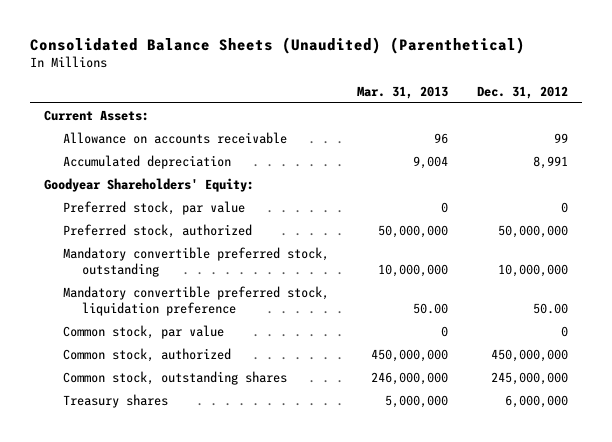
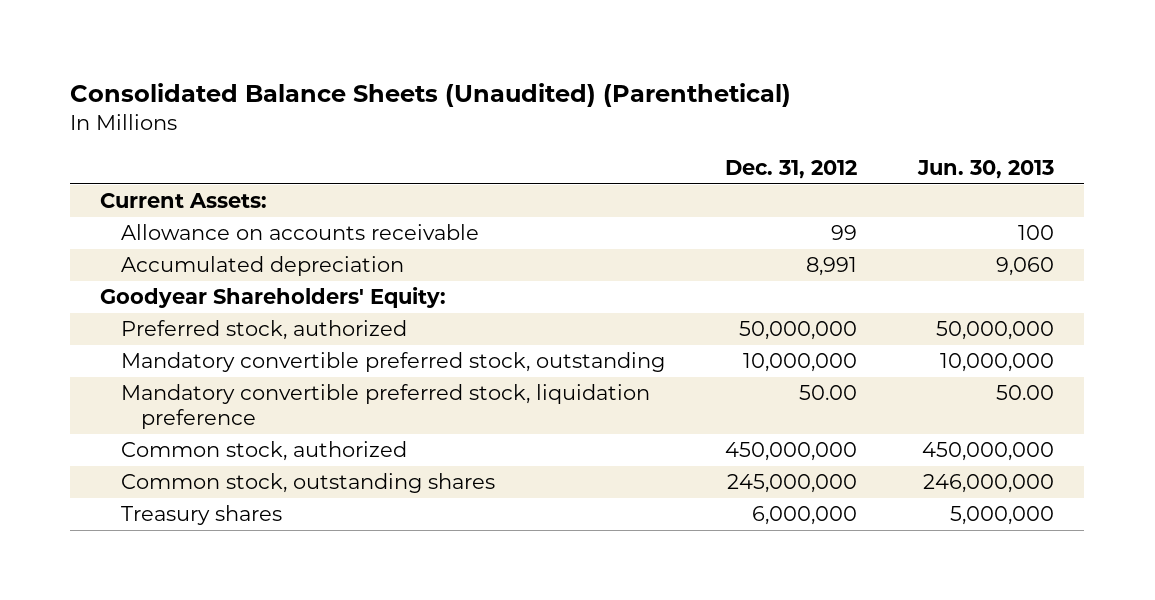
[357,85,449,99] Mar. 31, 2013 -> none
none -> [917,159,1055,179] Jun. 30, 2013
[62,200,245,215] Preferred stock, par value -> none
[62,324,224,339] Common stock, par value -> none

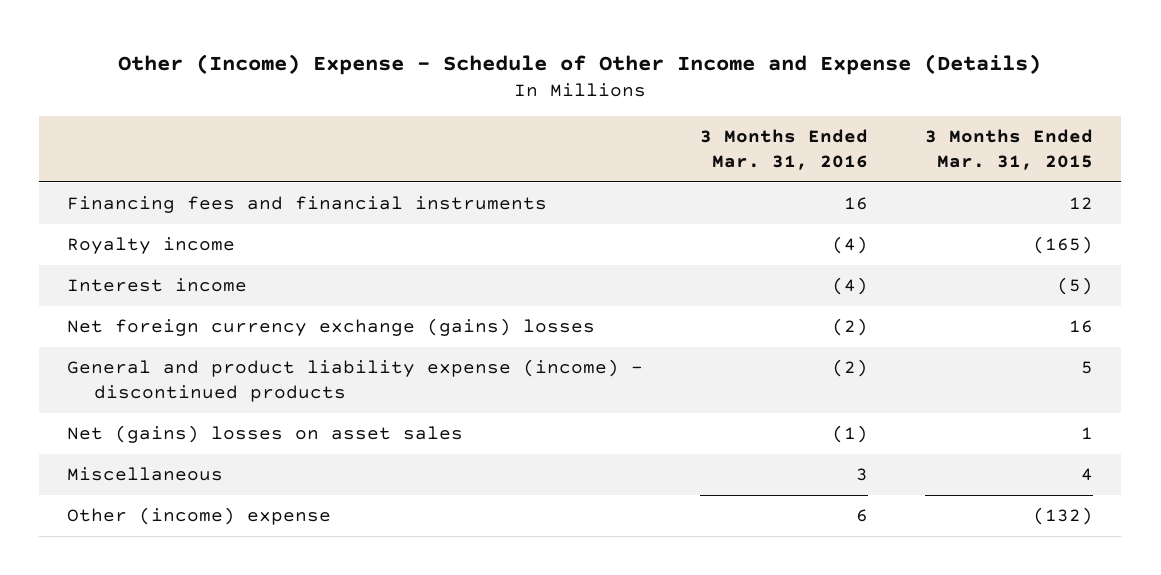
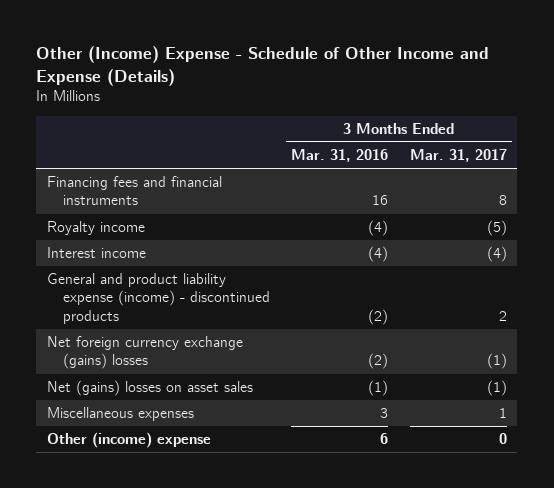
[925,129,1094,171] 3 Months Ended Mar. 31, 2015 -> none
none -> [409,148,507,162] Mar. 31, 2017
[67,318,596,337] Net foreign currency exchange (gains) losses -> [47,336,244,370] Net foreign currency exchange (gains) losses
[67,467,224,482] Miscellaneous -> [47,407,195,422] Miscellaneous expenses

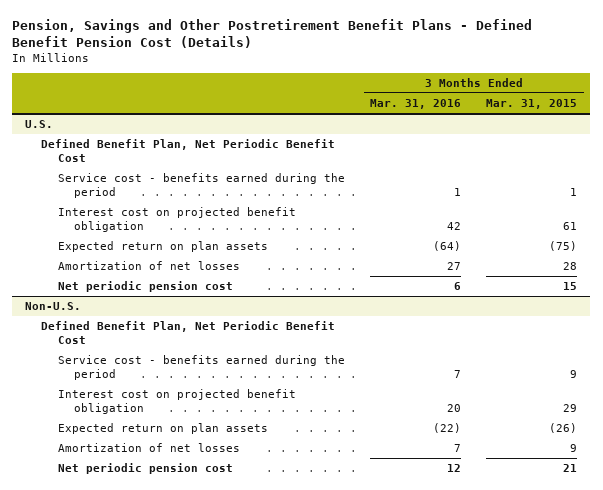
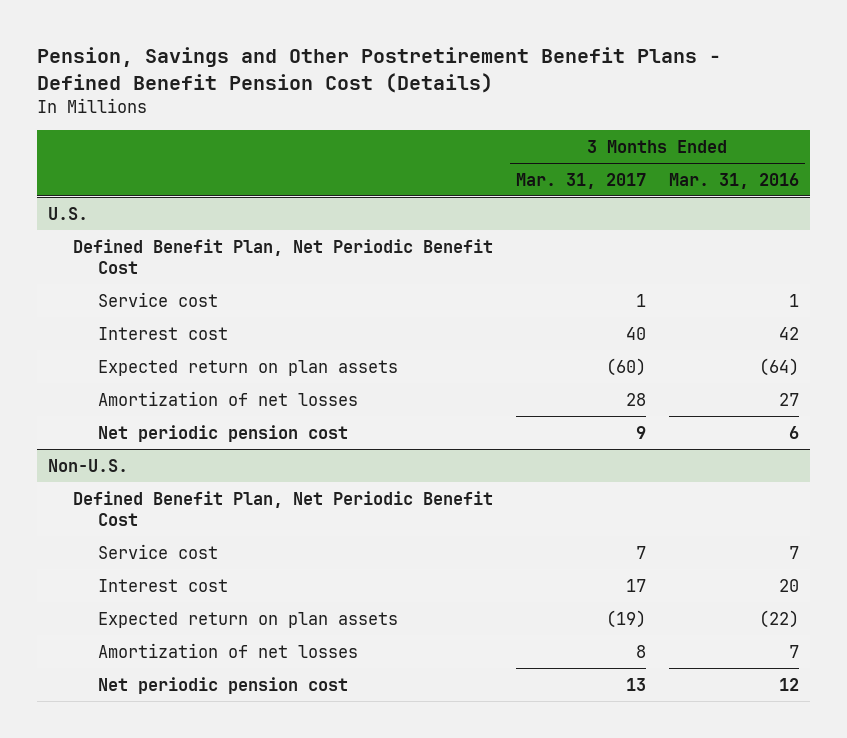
[486,99,578,110] Mar. 31, 2015 -> none
none -> [515,172,646,189] Mar. 31, 2017
[57,173,345,198] Service cost - benefits earned during the period -> [97,291,218,307] Service cost
[57,207,296,232] Interest cost on projected benefit obligation -> [97,326,228,340] Interest cost
[57,355,345,380] Service cost - benefits earned during the period -> [97,543,218,559] Service cost
[57,389,296,414] Interest cost on projected benefit obligation -> [97,578,228,592] Interest cost

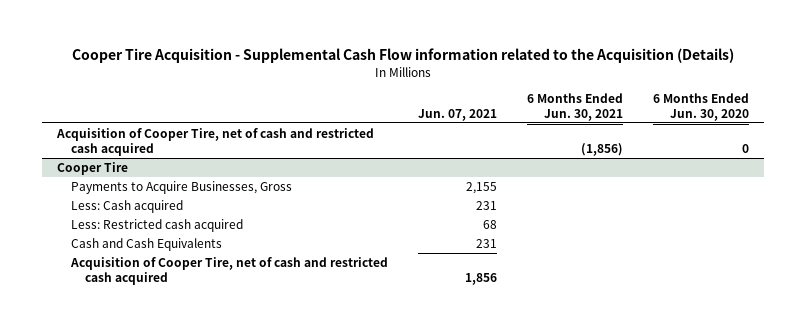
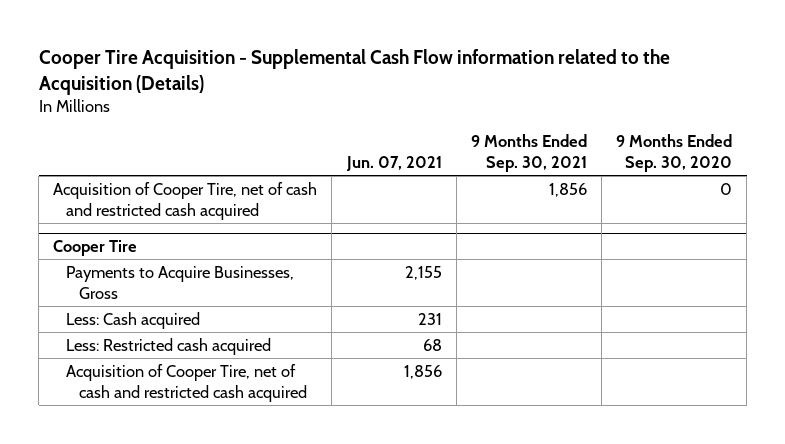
[526,92,623,121] 6 Months Ended Jun. 30, 2021 -> none
[652,92,749,121] 6 Months Ended Jun. 30, 2020 -> none
none -> [470,133,587,173] 9 Months Ended Sep. 30, 2021
none -> [615,133,732,173] 9 Months Ended Sep. 30, 2020
[70,237,222,251] Cash and Cash Equivalents -> none

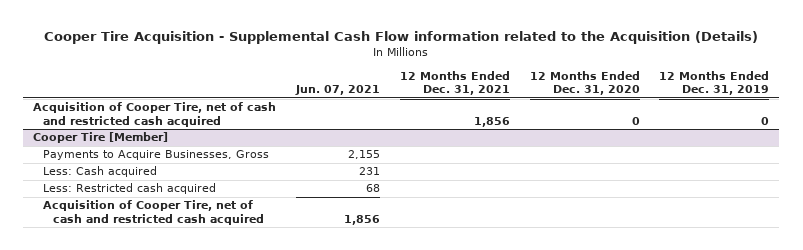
[470,133,587,173] 9 Months Ended Sep. 30, 2021 -> none
[615,133,732,173] 9 Months Ended Sep. 30, 2020 -> none
none -> [399,70,510,96] 12 Months Ended Dec. 31, 2021
none -> [529,70,640,96] 12 Months Ended Dec. 31, 2020
none -> [659,70,770,96] 12 Months Ended Dec. 31, 2019
[53,240,138,257] Cooper Tire -> [33,132,169,144] Cooper Tire [Member]

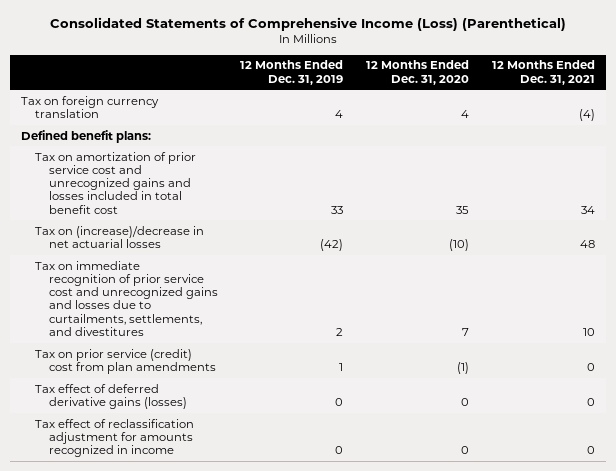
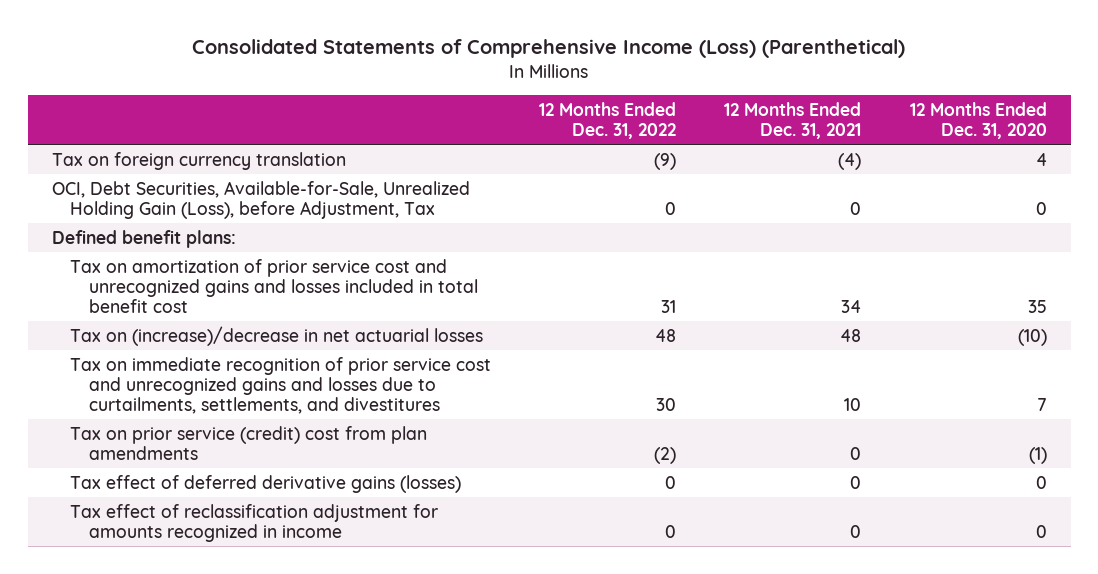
[240,60,344,85] 12 Months Ended Dec. 31, 2019 -> none
none -> [539,101,677,139] 12 Months Ended Dec. 31, 2022
none -> [51,180,470,219] OCI, Debt Securities, Available-for-Sale, Unrealized Holding Gain (Loss), before Adjustment, Tax

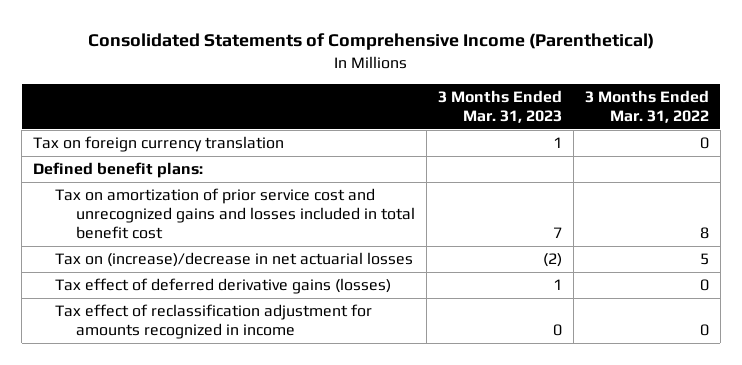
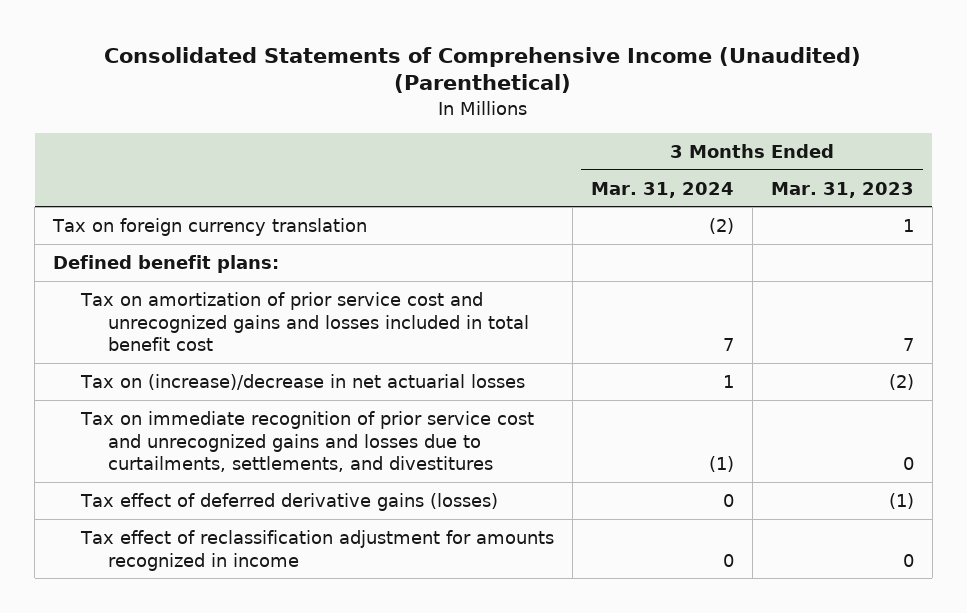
[87,33,654,51] Consolidated Statements of Comprehensive Income (Parenthetical) -> [104,46,862,94] Consolidated Statements of Comprehensive Income (Unaudited) (Parenthetical)
[584,89,709,123] 3 Months Ended Mar. 31, 2022 -> none
none -> [590,181,734,198] Mar. 31, 2024
none -> [79,411,534,473] Tax on immediate recognition of prior service cost and unrecognized gains and losses due to curtailments, settlements, and divestitures
[553,279,563,291] 1 -> [888,493,914,510] (1)

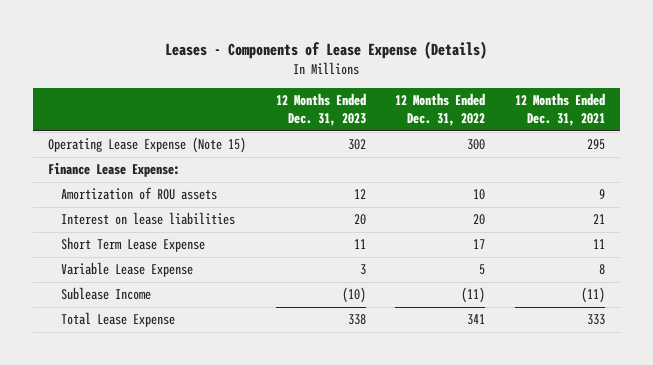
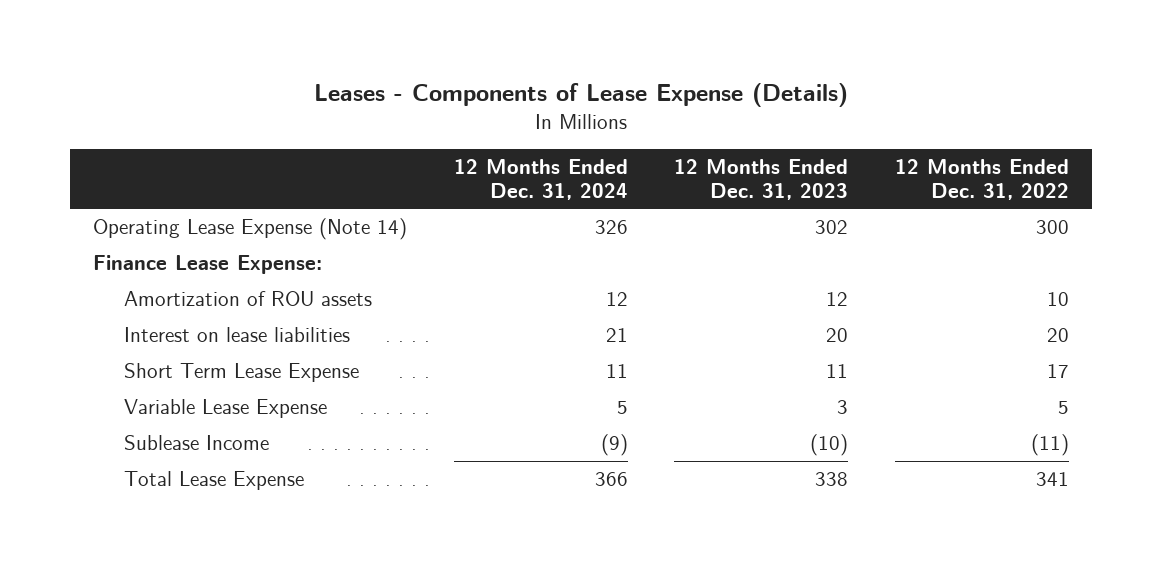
[514,93,605,126] 12 Months Ended Dec. 31, 2021 -> none
none -> [453,159,628,200] 12 Months Ended Dec. 31, 2024
[47,137,246,154] Operating Lease Expense (Note 15) -> [93,217,408,240] Operating Lease Expense (Note 14)

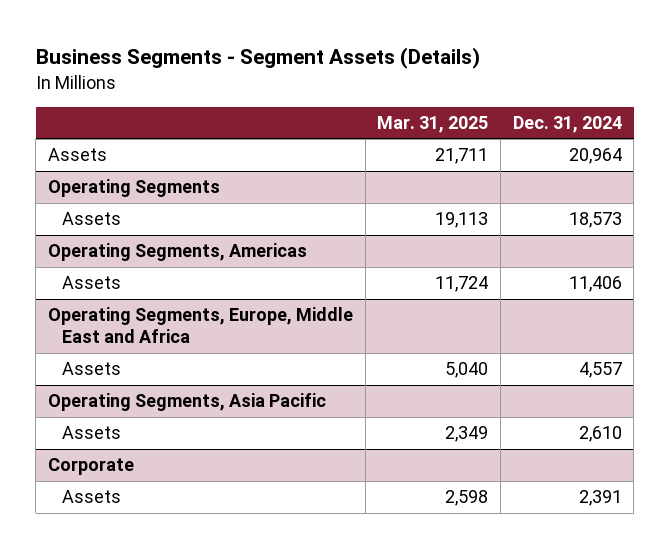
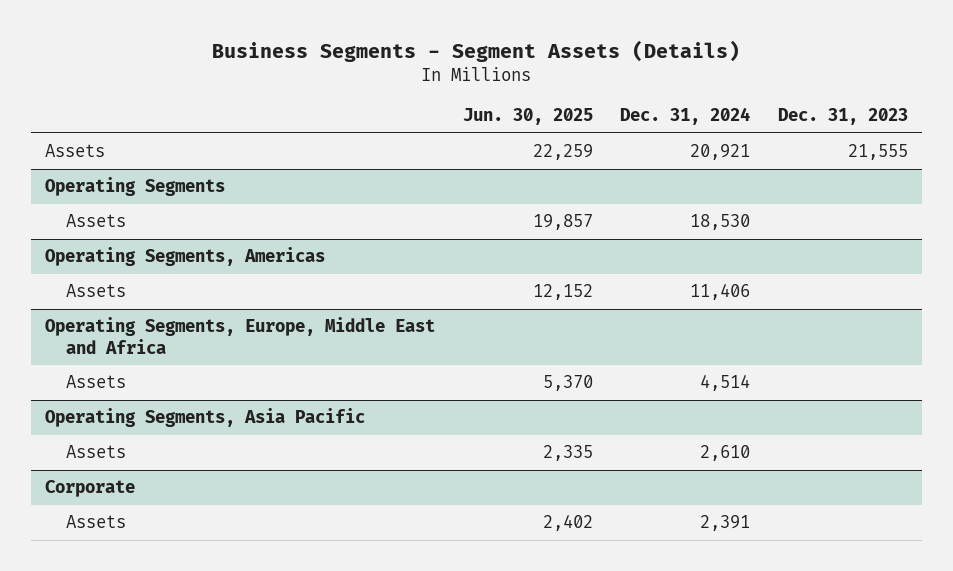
[377,115,489,133] Mar. 31, 2025 -> none
none -> [462,108,593,126] Jun. 30, 2025
none -> [778,108,909,126] Dec. 31, 2023
[568,148,622,165] 20,964 -> [690,144,751,161] 20,921
[568,212,622,229] 18,573 -> [690,214,751,231] 18,530
[578,362,622,379] 4,557 -> [700,374,751,392] 4,514

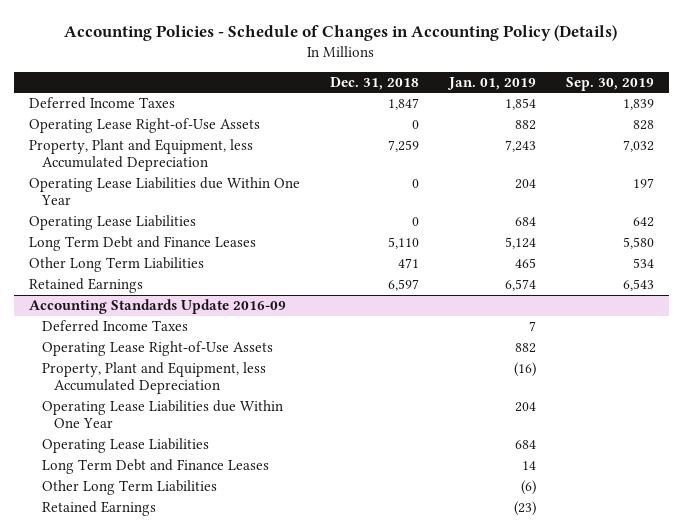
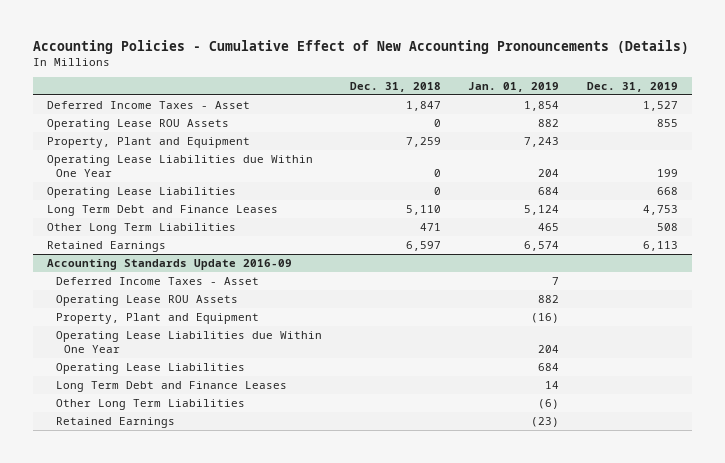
[64,24,618,41] Accounting Policies - Schedule of Changes in Accounting Policy (Details) -> [33,39,690,54] Accounting Policies - Cumulative Effect of New Accounting Pronouncements (Details)
[565,76,654,91] Sep. 30, 2019 -> none
none -> [587,81,679,92] Dec. 31, 2019
[28,97,175,110] Deferred Income Taxes -> [47,100,251,109] Deferred Income Taxes - Asset
[28,118,260,134] Operating Lease Right-of-Use Assets -> [47,118,230,130] Operating Lease ROU Assets
[28,139,253,172] Property, Plant and Equipment, less Accumulated Depreciation -> [47,136,251,148] Property, Plant and Equipment
[41,320,188,333] Deferred Income Taxes -> [55,276,259,285] Deferred Income Taxes - Asset
[41,341,273,357] Operating Lease Right-of-Use Assets -> [55,294,238,306] Operating Lease ROU Assets
[41,362,266,395] Property, Plant and Equipment, less Accumulated Depreciation -> [55,312,259,324] Property, Plant and Equipment

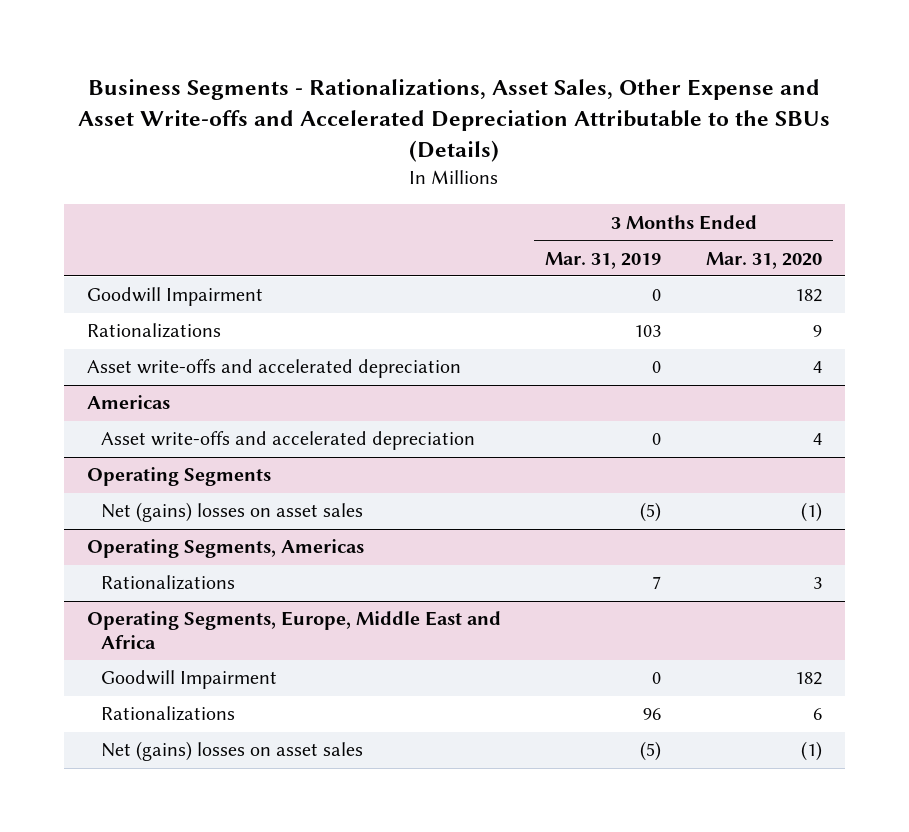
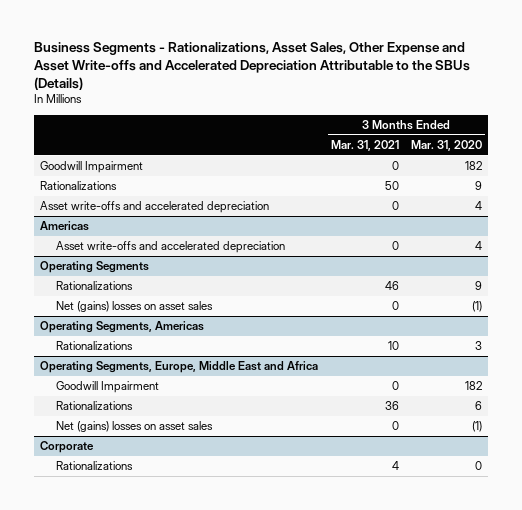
[545,251,662,269] Mar. 31, 2019 -> none
none -> [330,140,399,152] Mar. 31, 2021
none -> [55,281,133,291] Rationalizations
none -> [40,441,95,454] Corporate
none -> [55,461,133,471] Rationalizations

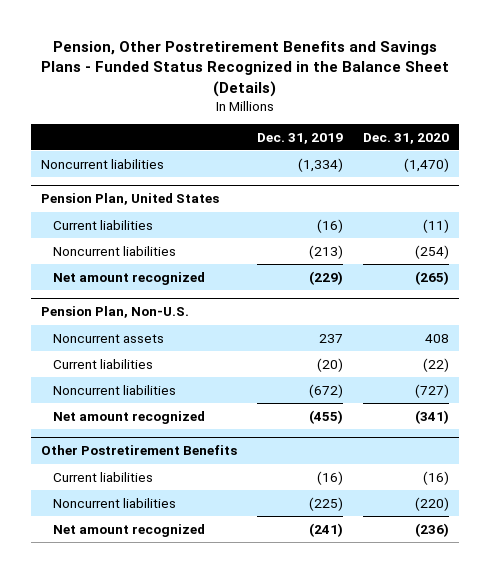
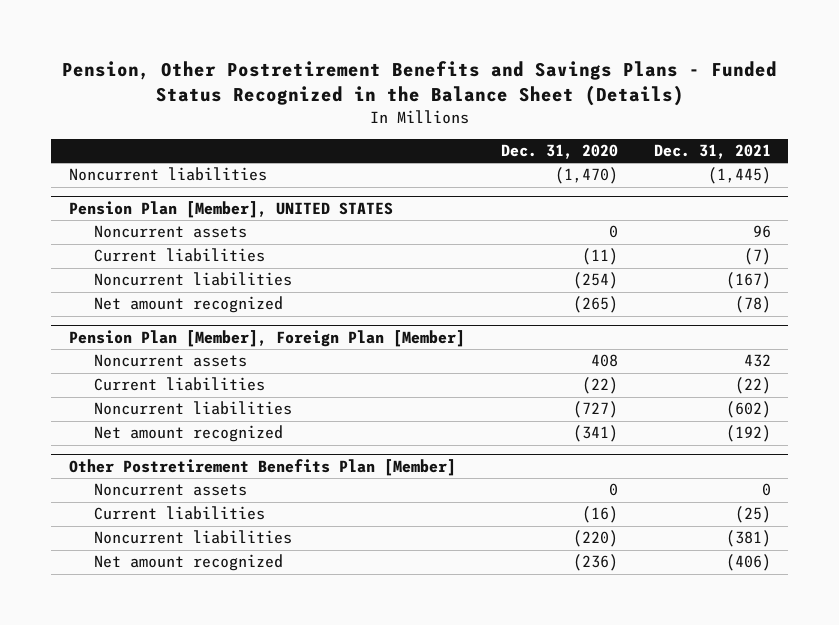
[256,132,343,144] Dec. 31, 2019 -> none
none -> [653,144,771,160] Dec. 31, 2021
[40,193,219,206] Pension Plan, United States -> [68,200,393,218] Pension Plan [Member], UNITED STATES
none -> [93,225,247,239] Noncurrent assets
[40,306,189,319] Pension Plan, Non-U.S. -> none
none -> [68,329,465,347] Pension Plan [Member], Foreign Plan [Member]
[40,445,237,456] Other Postretirement Benefits -> [68,458,456,476] Other Postretirement Benefits Plan [Member]
none -> [93,483,247,497] Noncurrent assets

